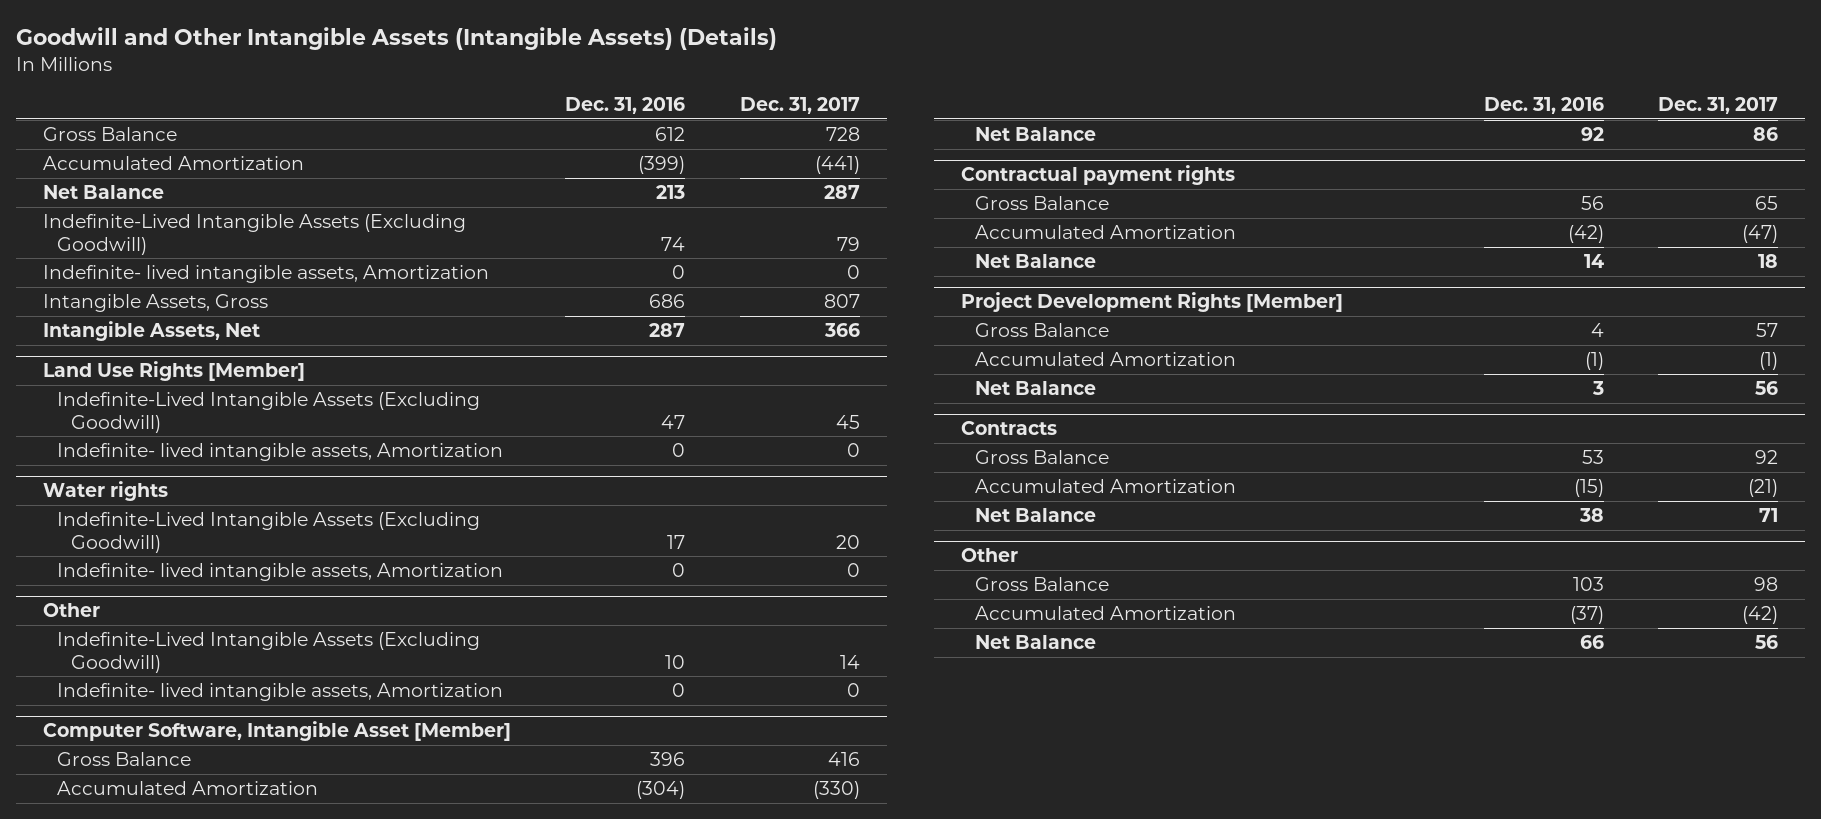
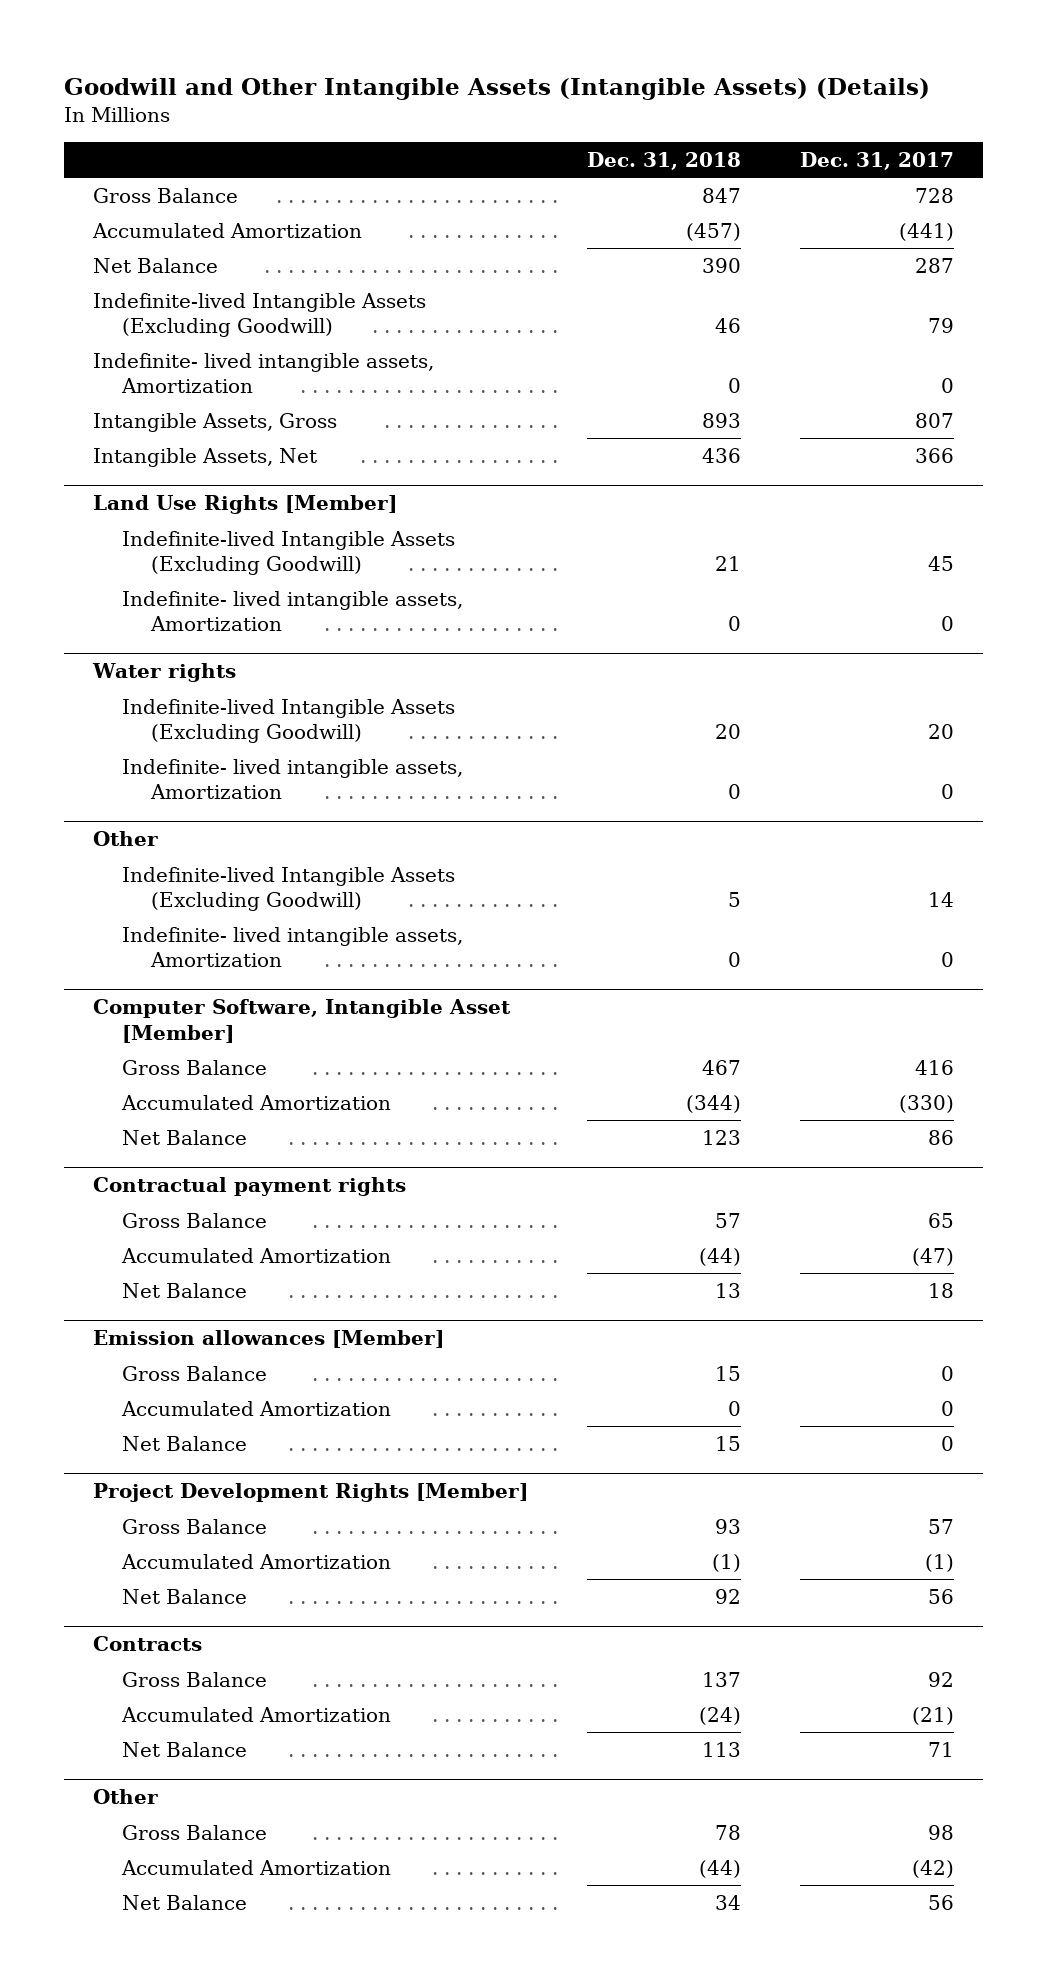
[565,97,686,115] Dec. 31, 2016 -> none
none -> [586,152,741,171] Dec. 31, 2018
[43,214,467,255] Indefinite-Lived Intangible Assets (Excluding Goodwill) -> [93,292,427,338] Indefinite-lived Intangible Assets (Excluding Goodwill)
[57,392,481,433] Indefinite-Lived Intangible Assets (Excluding Goodwill) -> [122,530,456,576] Indefinite-lived Intangible Assets (Excluding Goodwill)
[57,512,481,553] Indefinite-Lived Intangible Assets (Excluding Goodwill) -> [122,698,456,744] Indefinite-lived Intangible Assets (Excluding Goodwill)
[57,632,481,673] Indefinite-Lived Intangible Assets (Excluding Goodwill) -> [122,866,456,912] Indefinite-lived Intangible Assets (Excluding Goodwill)
none -> [93,1330,445,1349] Emission allowances [Member]
none -> [122,1365,268,1381] Gross Balance
none -> [121,1400,392,1416] Accumulated Amortization
none -> [122,1435,248,1451] Net Balance

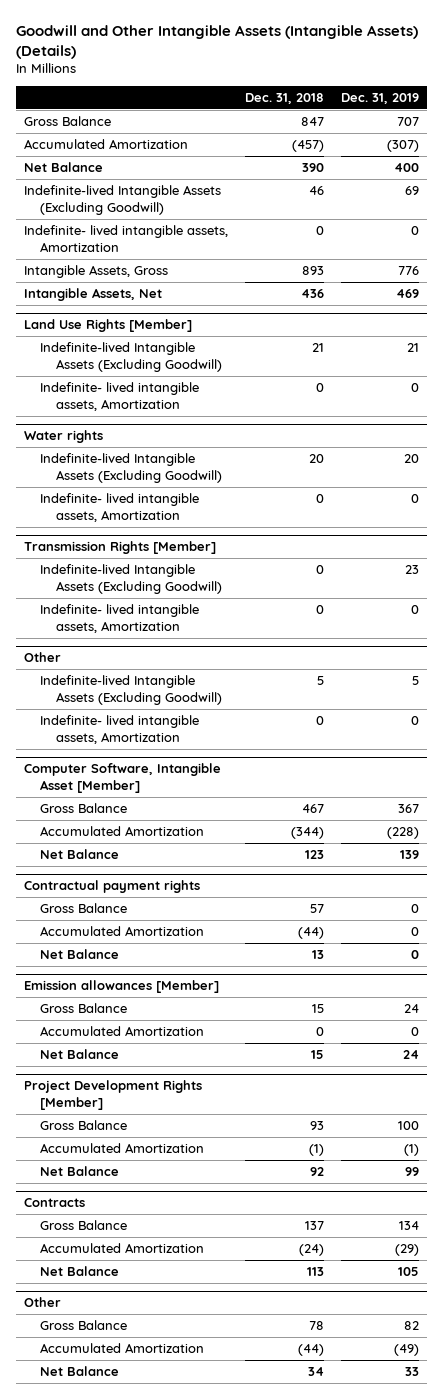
[799,152,954,171] Dec. 31, 2017 -> none
none -> [340,92,419,104] Dec. 31, 2019
none -> [24,541,217,555] Transmission Rights [Member]
none -> [40,564,223,594] Indefinite-lived Intangible Assets (Excluding Goodwill)
none -> [40,604,200,633] Indefinite- lived intangible assets, Amortization

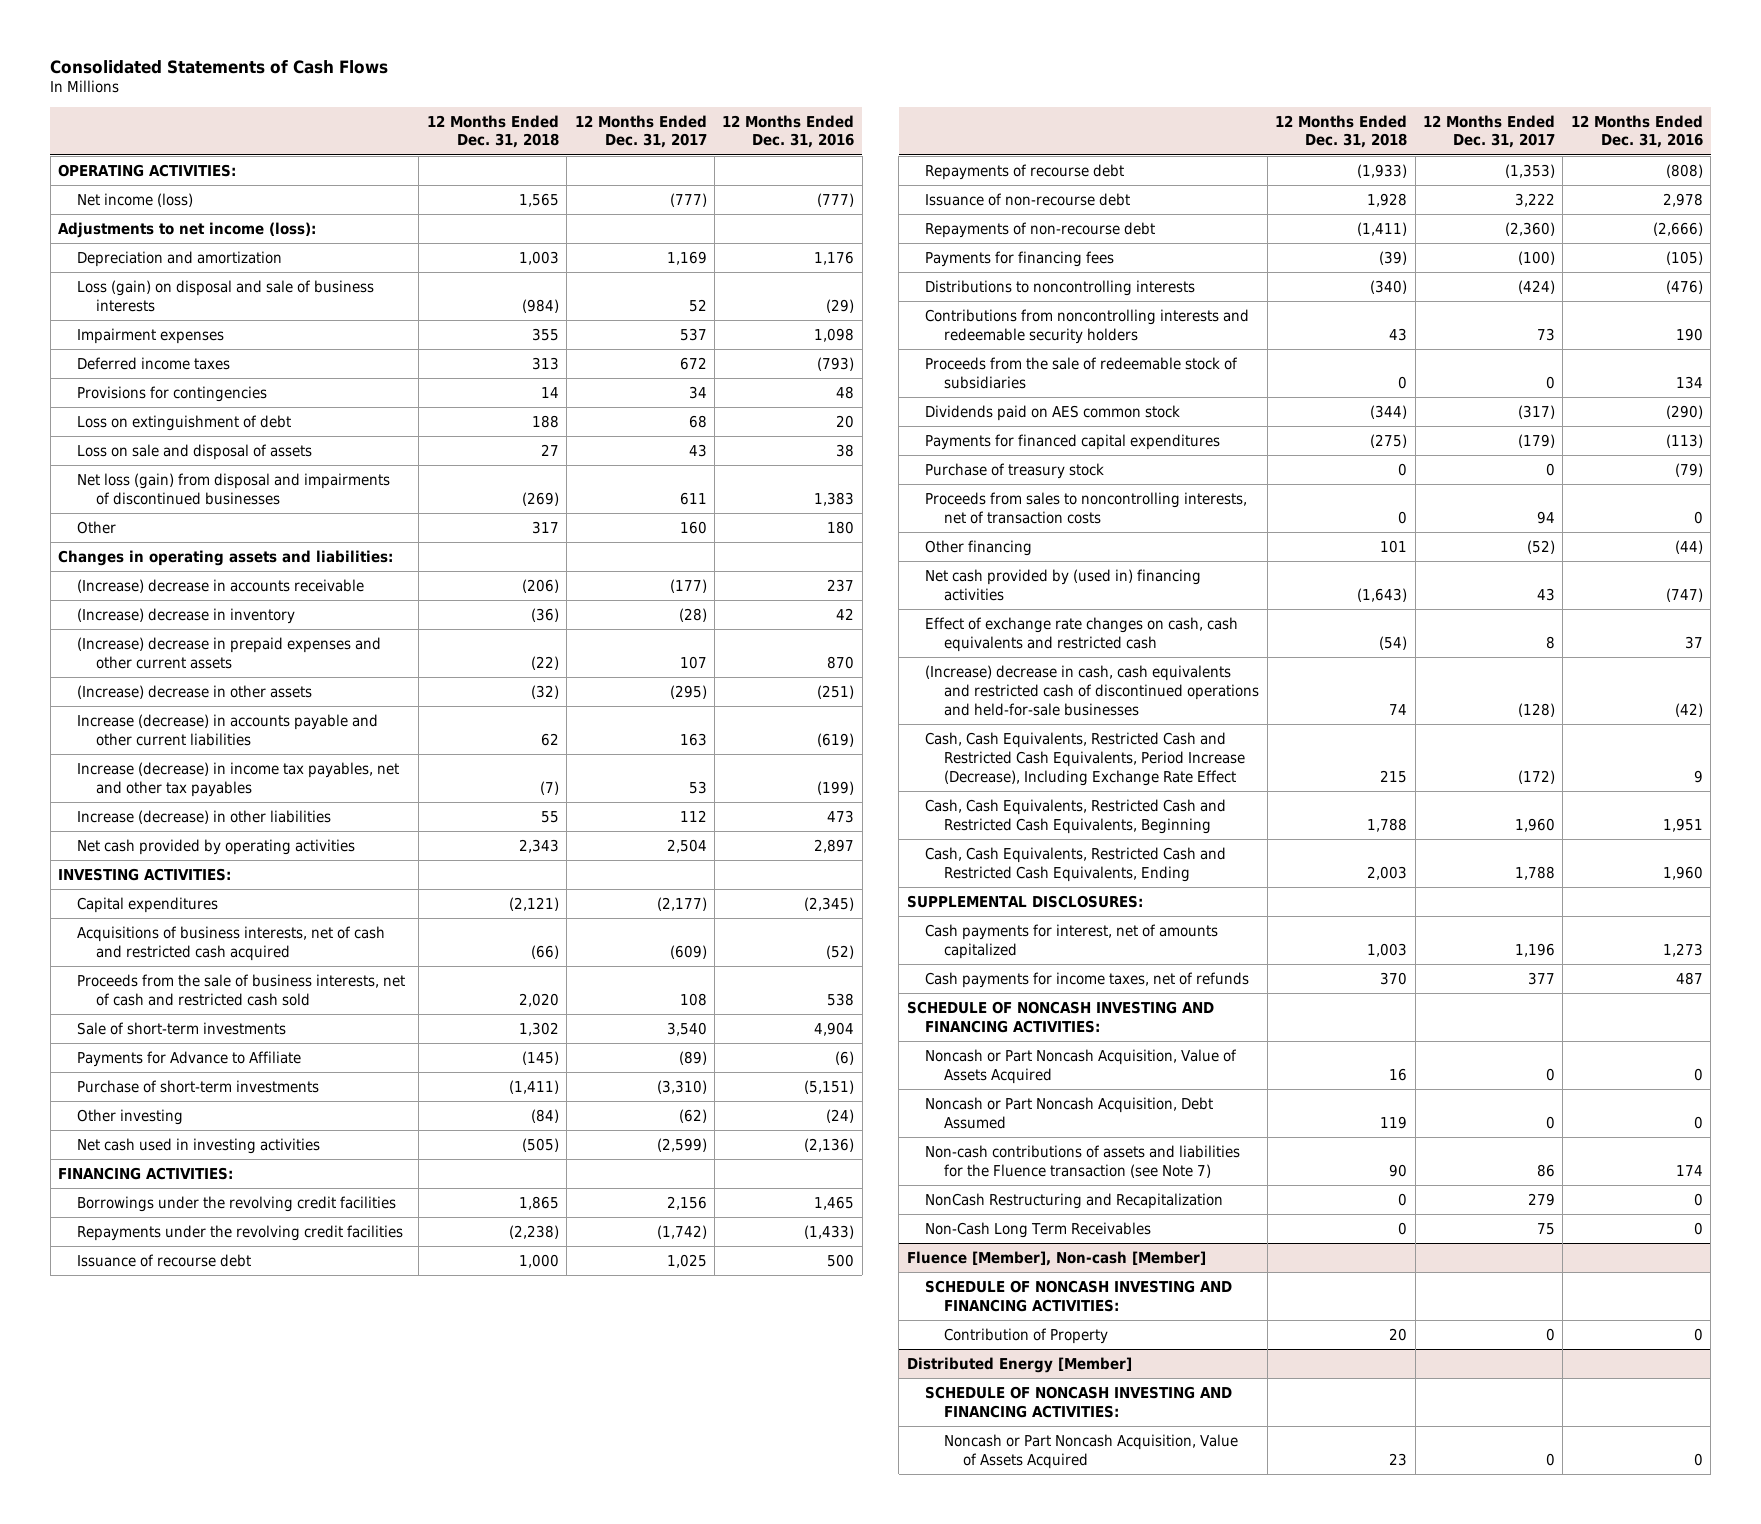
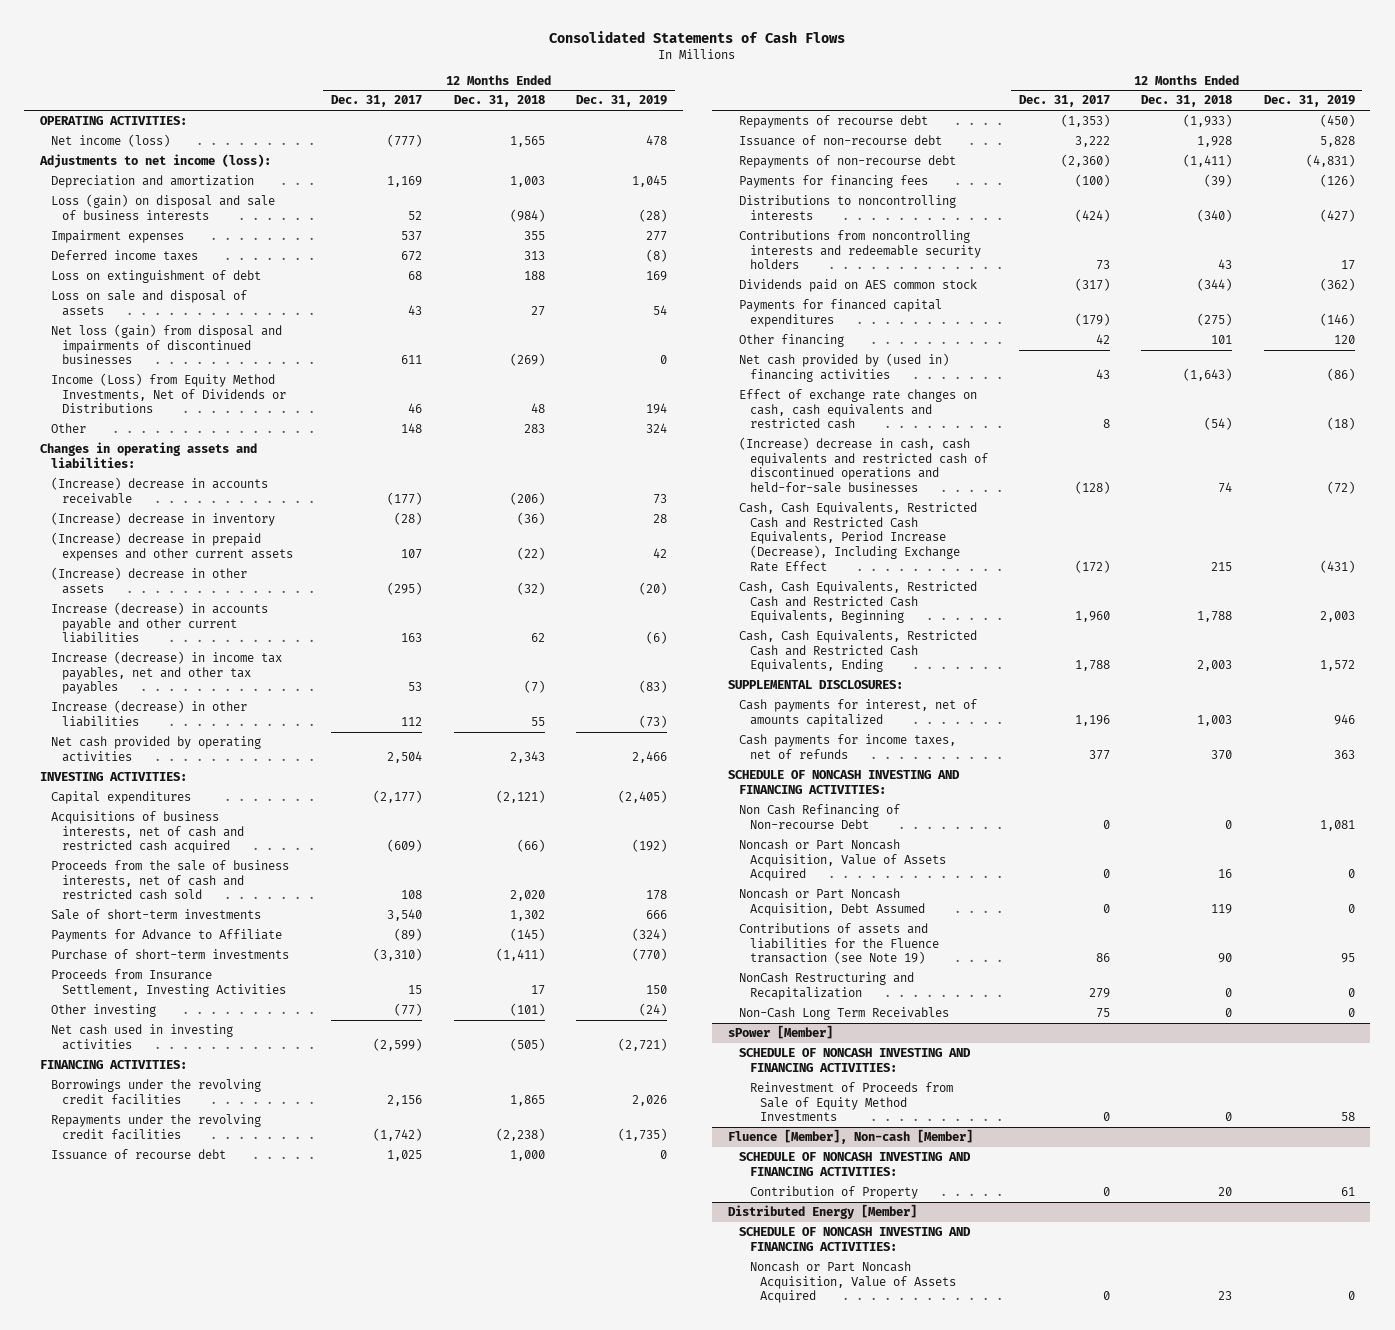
[722,114,855,149] 12 Months Ended Dec. 31, 2016 -> none
none -> [575,95,667,108] Dec. 31, 2019
[76,385,267,402] Provisions for contingencies -> none
none -> [50,373,286,414] Income (Loss) from Equity Method Investments, Net of Dividends or Distributions
[531,520,559,534] 317 -> [523,424,545,434] 283
[679,520,707,534] 160 -> [401,423,423,434] 148
none -> [50,969,286,997] Proceeds from Insurance Settlement, Investing Activities
[530,1108,559,1123] (84) -> [509,1003,545,1017] (101)
[678,1108,707,1123] (62) -> [394,1003,423,1017] (77)
[925,356,1239,389] Proceeds from the sale of redeemable stock of subsidiaries -> none
[925,462,1105,479] Purchase of treasury stock -> none
[925,491,1248,524] Proceeds from sales to noncontrolling interests, net of transaction costs -> none
[1527,539,1556,554] (52) -> [1095,334,1110,345] 42
none -> [738,804,900,829] Non Cash Refinancing of Non-recourse Debt
[925,1144,1241,1178] Non-cash contributions of assets and liabilities for the Fluence transaction (see Note 7) -> [738,923,939,965] Contributions of assets and liabilities for the Fluence transaction (see Note 19)
none -> [727,1025,833,1040] sPower [Member]
none -> [738,1048,971,1072] SCHEDULE OF NONCASH INVESTING AND FINANCING ACTIVITIES:
none -> [749,1082,953,1122] Reinvestment of Proceeds from Sale of Equity Method Investments

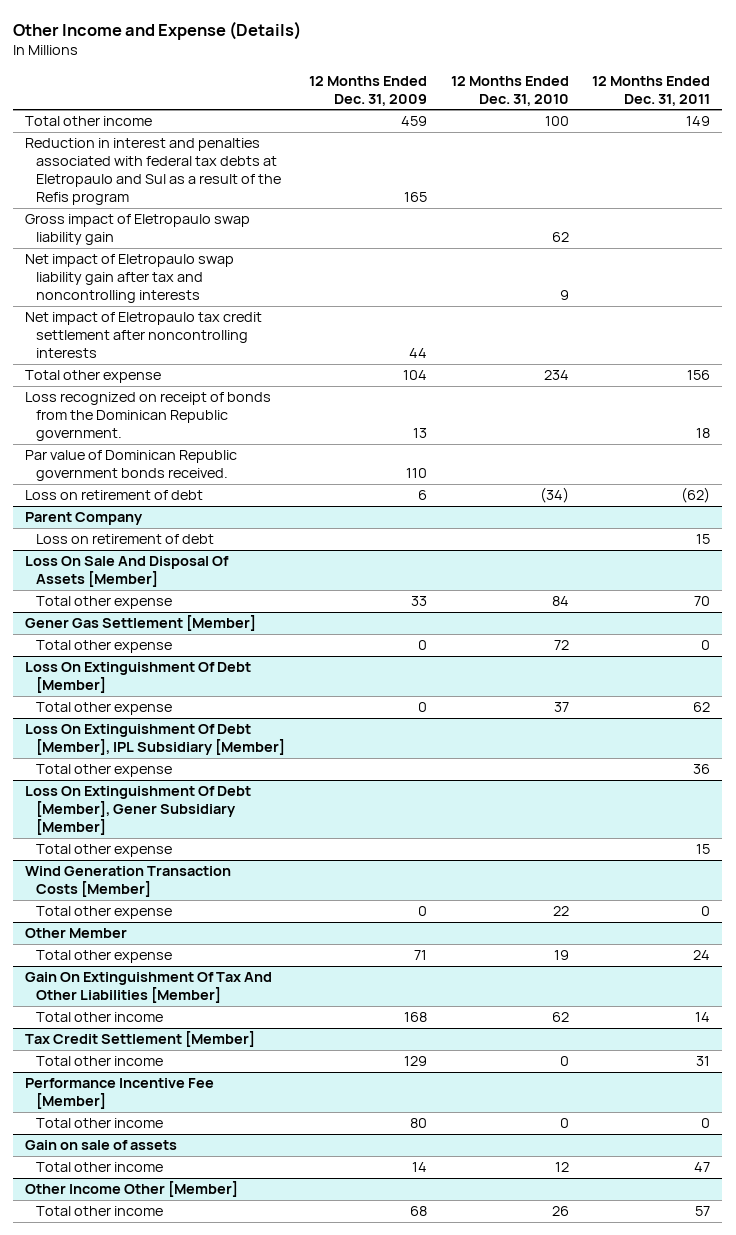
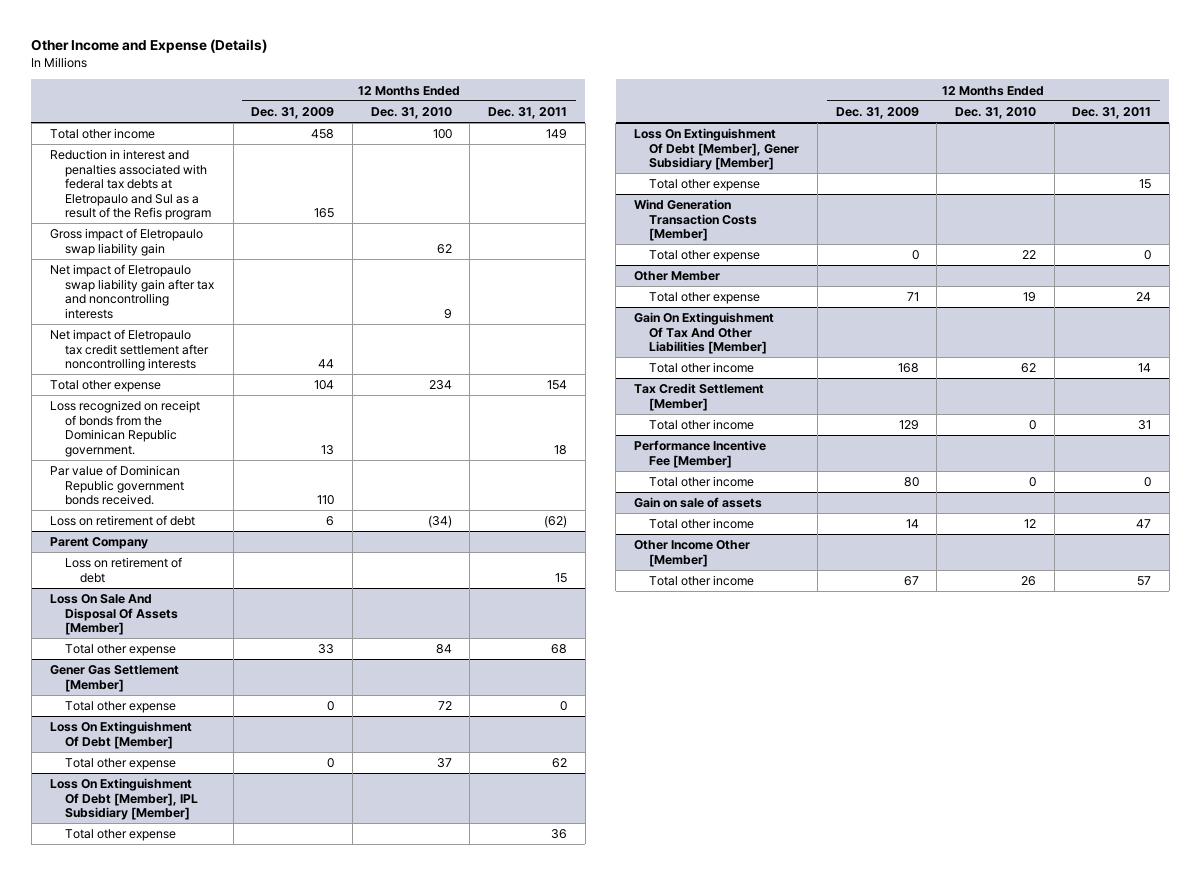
[400,116,427,127] 459 -> [311,129,335,140] 458
[687,370,711,381] 156 -> [546,380,567,391] 154
[694,596,711,607] 70 -> [550,644,567,655] 68
[409,1206,427,1217] 68 -> [903,576,919,587] 67

